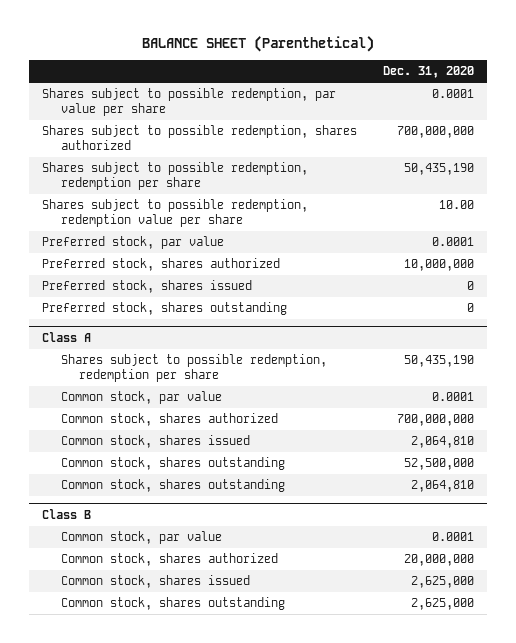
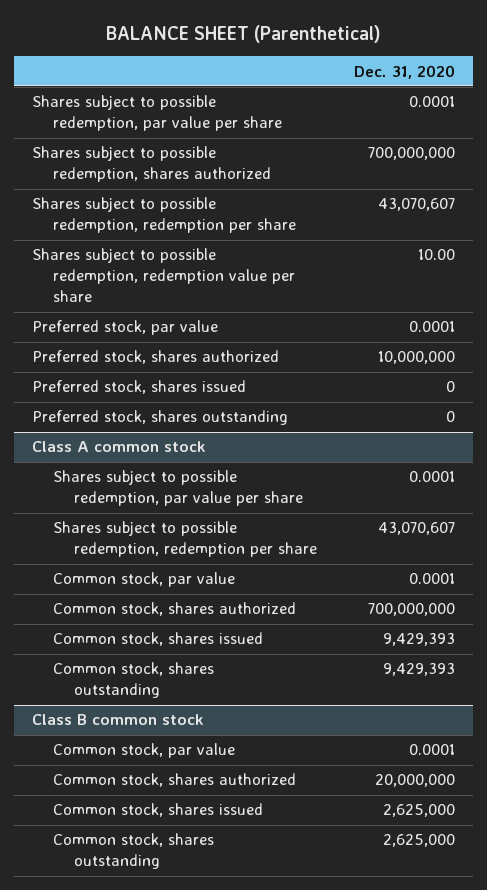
[403,163,474,176] 50,435,190 -> [378,198,456,212] 43,070,607
[42,331,92,342] Class A -> [32,441,207,453] Class A common stock
none -> [53,470,304,507] Shares subject to possible redemption, par value per share
[403,355,474,368] 50,435,190 -> [378,522,456,536] 43,070,607
[60,479,285,493] Common stock, shares outstanding -> none
[410,436,474,449] 2,064,810 -> [383,633,456,647] 9,429,393
[403,458,474,471] 52,500,000 -> [383,663,456,677] 9,429,393
[42,508,92,519] Class B -> [32,714,205,726] Class B common stock

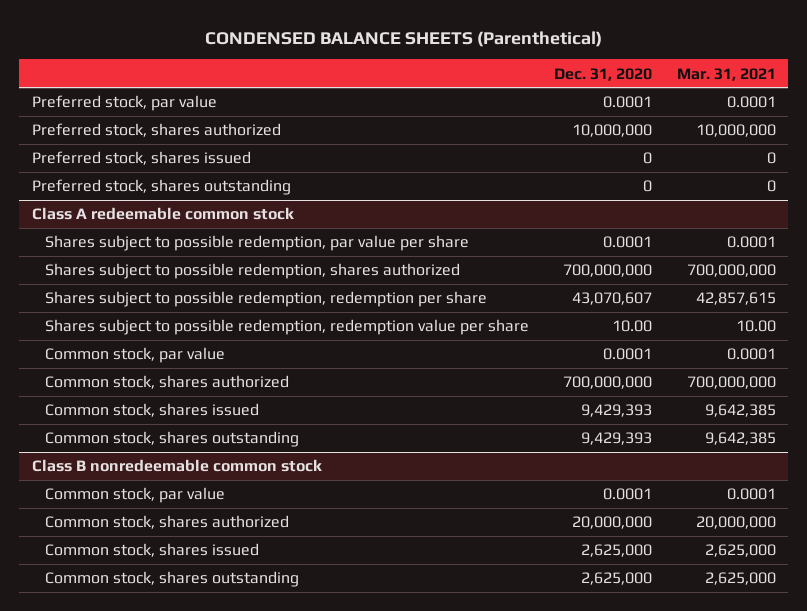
[105,24,381,43] BALANCE SHEET (Parenthetical) -> [204,30,602,47] CONDENSED BALANCE SHEETS (Parenthetical)
none -> [676,67,776,81] Mar. 31, 2021
[32,95,283,132] Shares subject to possible redemption, par value per share -> none
[32,146,272,183] Shares subject to possible redemption, shares authorized -> none
[32,197,297,234] Shares subject to possible redemption, redemption per share -> none
[32,248,296,303] Shares subject to possible redemption, redemption value per share -> none
[32,441,207,453] Class A common stock -> [31,207,294,221] Class A redeemable common stock
none -> [44,263,460,280] Shares subject to possible redemption, shares authorized
none -> [44,319,529,336] Shares subject to possible redemption, redemption value per share
[32,714,205,726] Class B common stock -> [31,459,322,473] Class B nonredeemable common stock

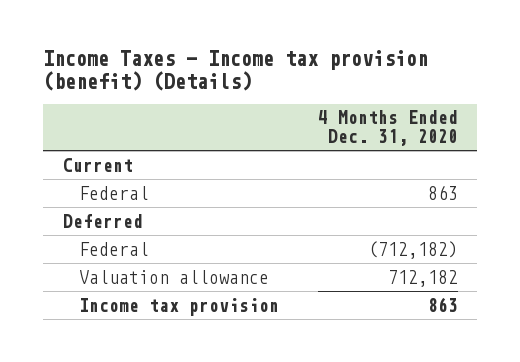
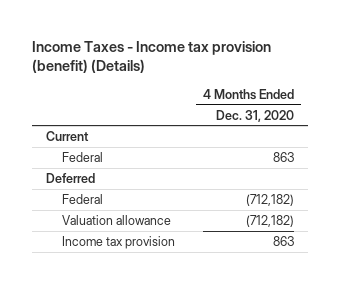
[387,269,458,287] 712,182 -> [246,214,295,227] (712,182)

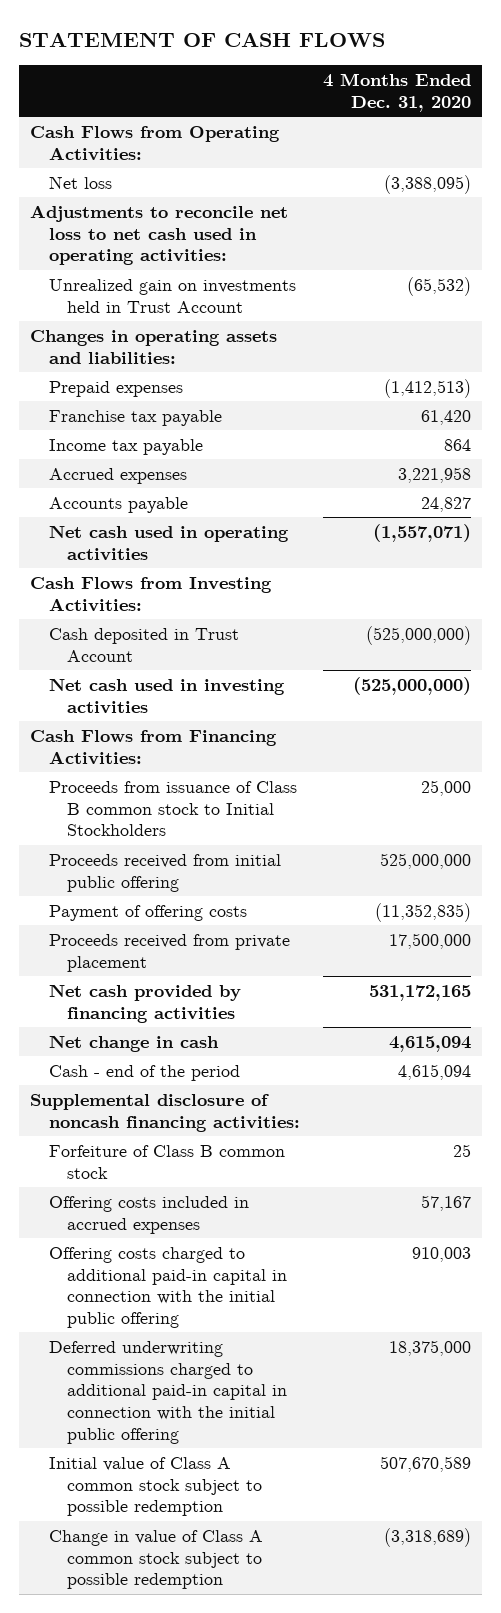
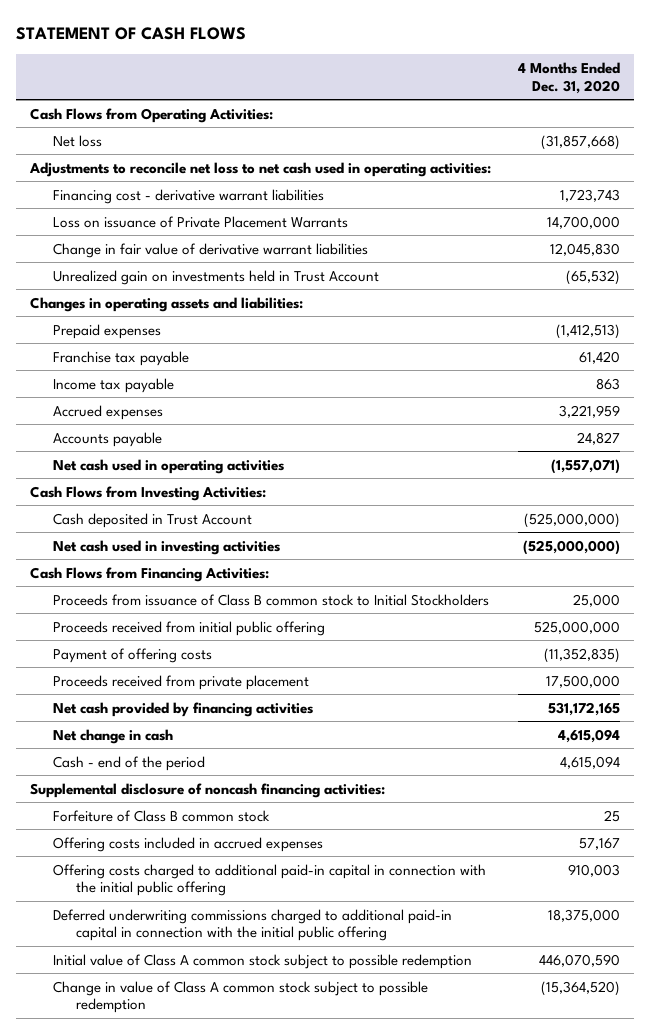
[383,174,471,194] (3,388,095) -> [541,134,621,150] (31,857,668)
none -> [52,188,324,204] Financing cost - derivative warrant liabilities
none -> [52,215,348,228] Loss on issuance of Private Placement Warrants
none -> [52,242,368,258] Change in fair value of derivative warrant liabilities
[443,438,471,451] 864 -> [596,377,621,390] 863
[397,466,471,483] 3,221,958 -> [559,404,621,418] 3,221,959
[379,1455,471,1472] 507,670,589 -> [539,953,621,967] 446,070,590
[383,1527,471,1547] (3,318,689) -> [541,980,621,996] (15,364,520)

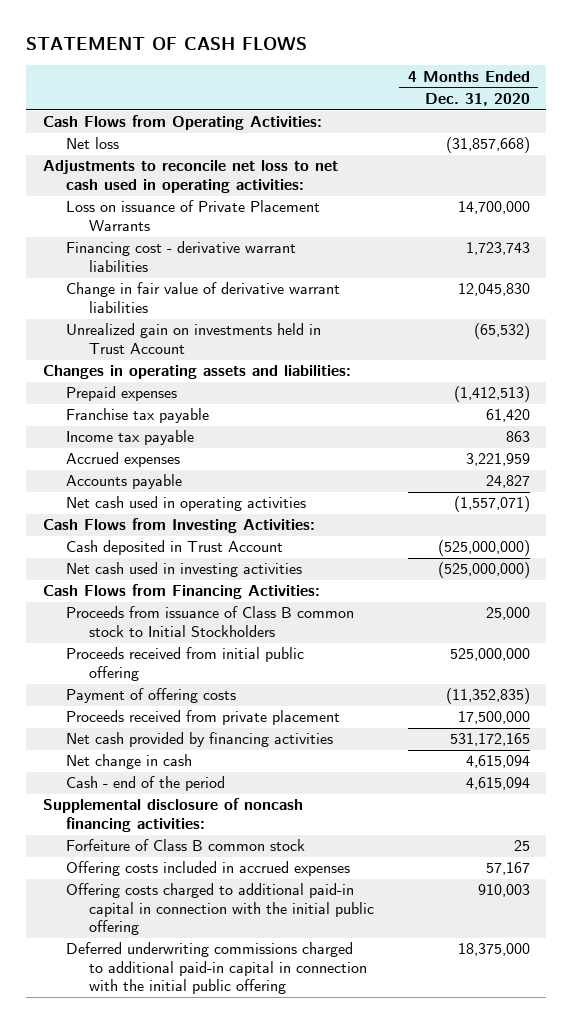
[52,188,324,204] Financing cost - derivative warrant liabilities -> [66,241,297,272] Financing cost - derivative warrant liabilities
[52,953,472,969] Initial value of Class A common stock subject to possible redemption -> none
[52,980,428,1014] Change in value of Class A common stock subject to possible redemption -> none

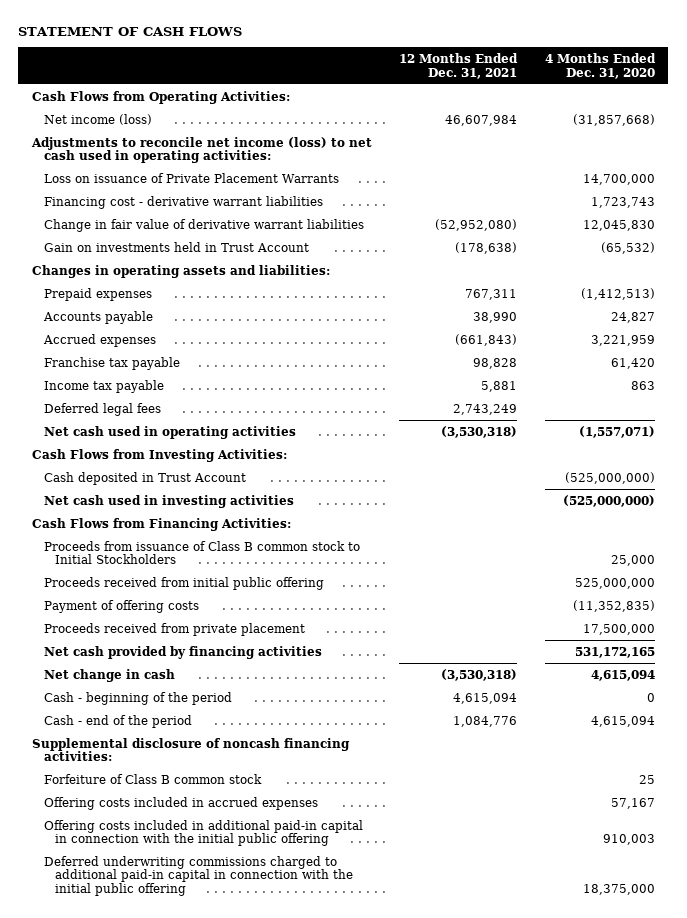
none -> [399,52,519,79] 12 Months Ended Dec. 31, 2021
[66,137,120,150] Net loss -> [43,113,152,125] Net income (loss)
[43,160,339,193] Adjustments to reconcile net loss to net cash used in operating activities: -> [30,136,372,164] Adjustments to reconcile net income (loss) to net cash used in operating activities:
[66,323,322,354] Unrealized gain on investments held in Trust Account -> [43,241,309,252] Gain on investments held in Trust Account
[66,474,183,490] Accounts payable -> [42,310,153,324] Accounts payable
[66,452,181,468] Accrued expenses -> [42,333,156,347] Accrued expenses
none -> [43,402,161,416] Deferred legal fees
none -> [43,691,232,705] Cash - beginning of the period
[66,883,375,936] Offering costs charged to additional paid-in capital in connection with the initial public offering -> [43,819,363,847] Offering costs included in additional paid-in capital in connection with the initial public offering

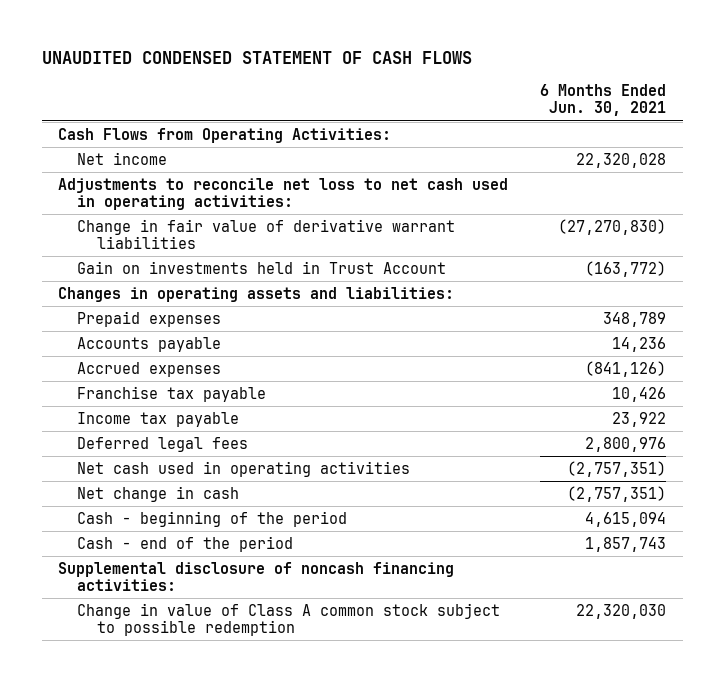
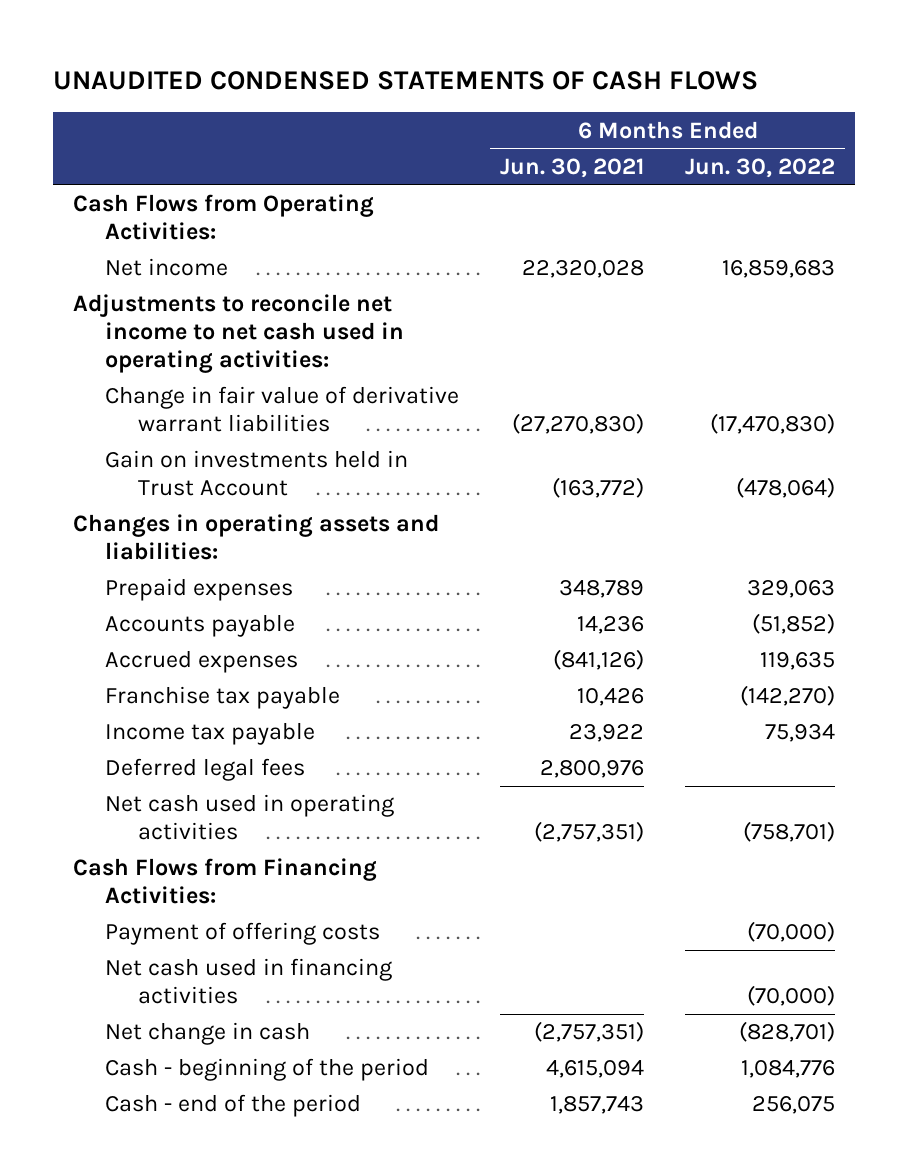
[41,50,472,64] UNAUDITED CONDENSED STATEMENT OF CASH FLOWS -> [52,70,758,90] UNAUDITED CONDENSED STATEMENTS OF CASH FLOWS
none -> [684,157,835,178] Jun. 30, 2022
[57,177,508,211] Adjustments to reconcile net loss to net cash used in operating activities: -> [72,294,405,374] Adjustments to reconcile net income to net cash used in operating activities:
none -> [72,858,377,905] Cash Flows from Financing Activities:
none -> [105,922,381,946] Payment of offering costs
none -> [105,958,393,1005] Net cash used in financing activities
[57,561,454,592] Supplemental disclosure of noncash financing activities: -> none
[77,602,501,637] Change in value of Class A common stock subject to possible redemption -> none

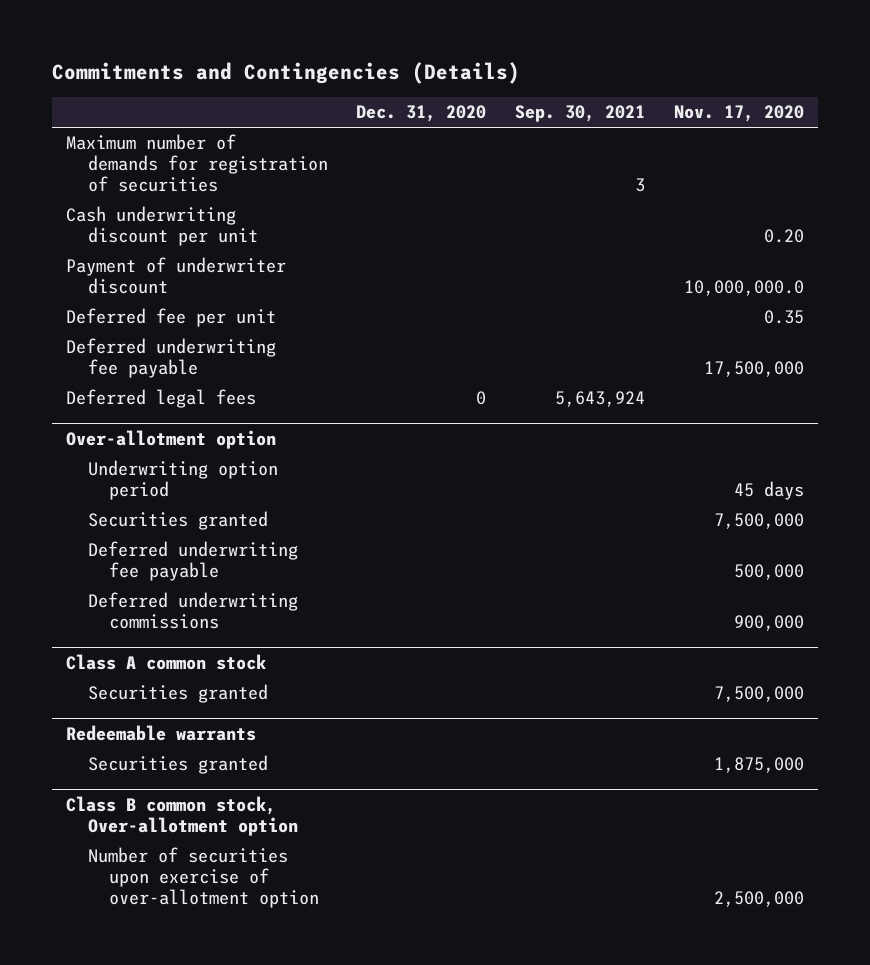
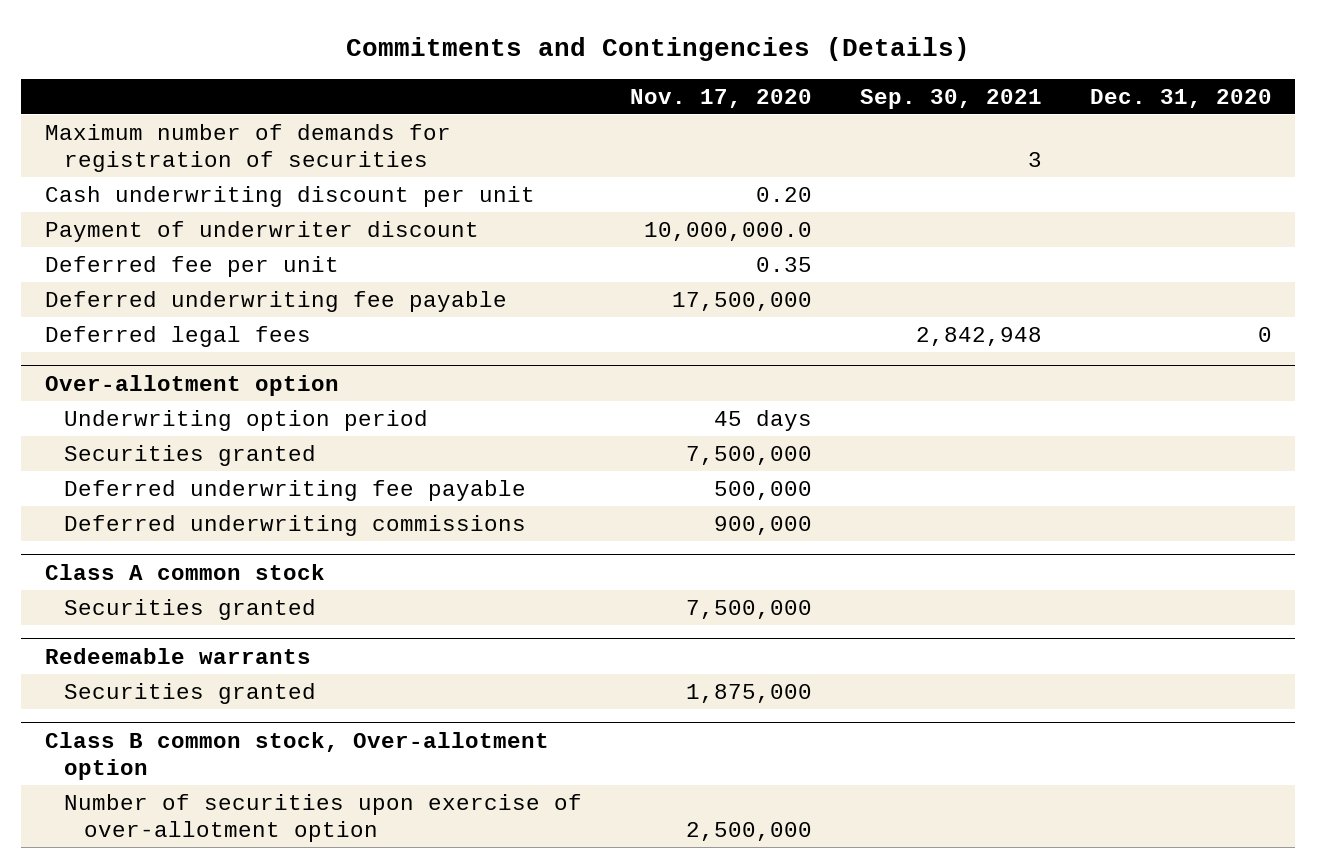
[554,391,645,408] 5,643,924 -> [915,326,1042,346] 2,842,948

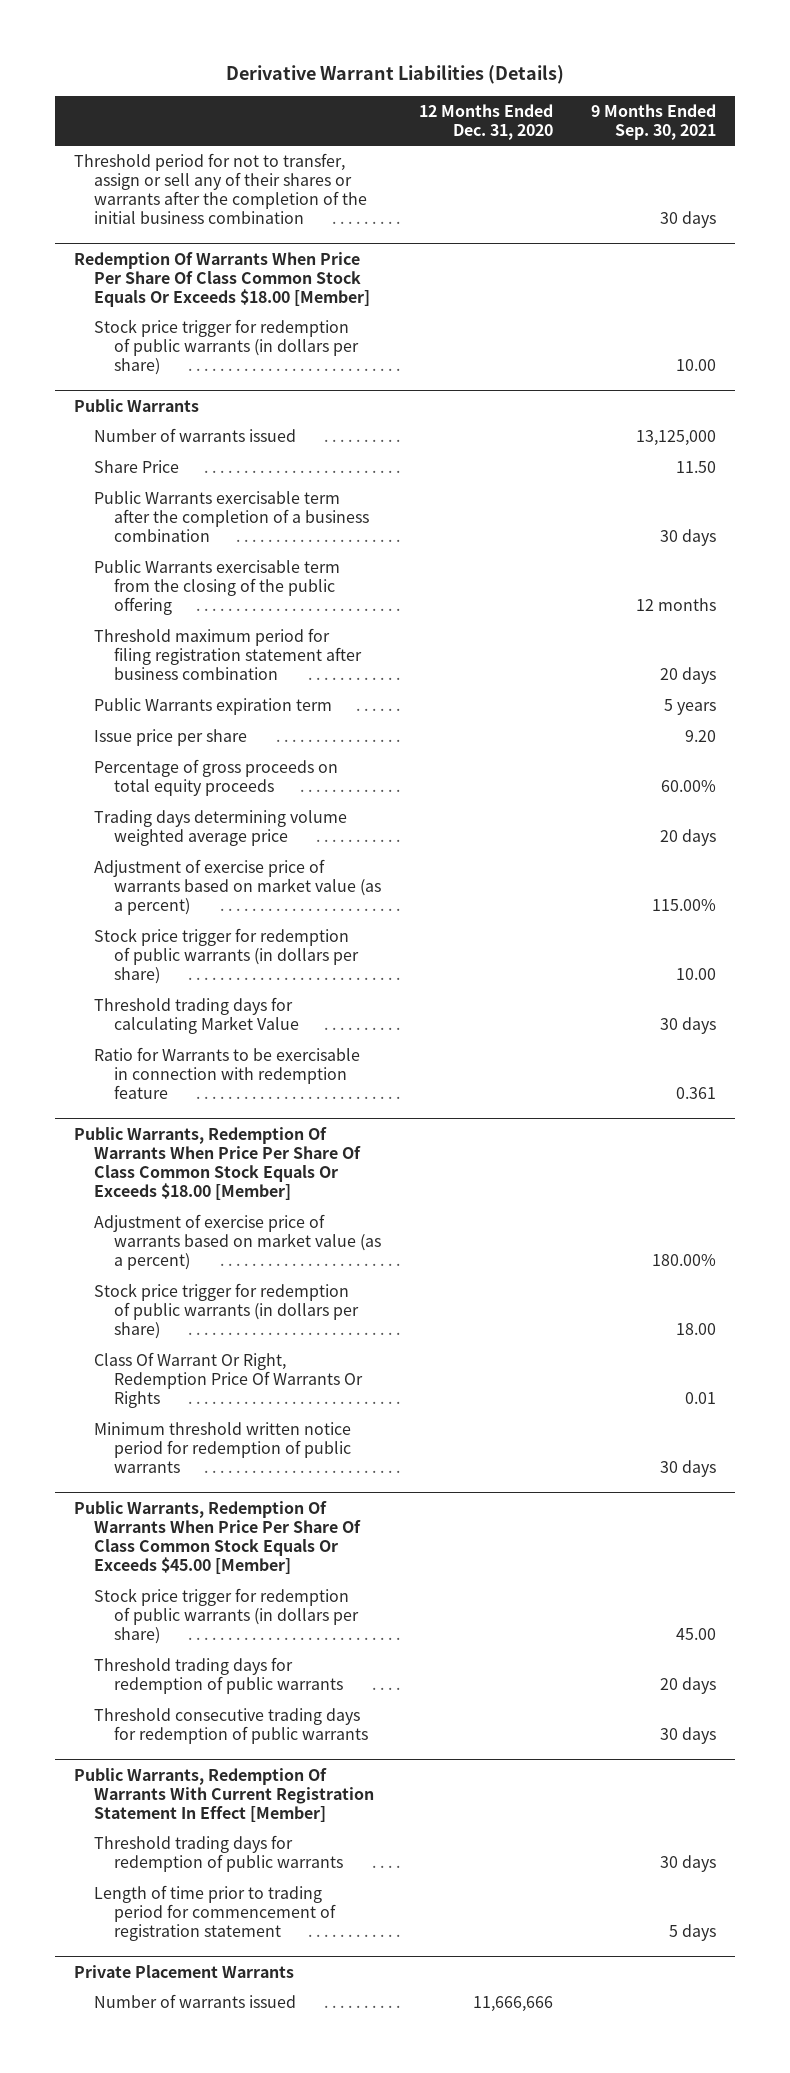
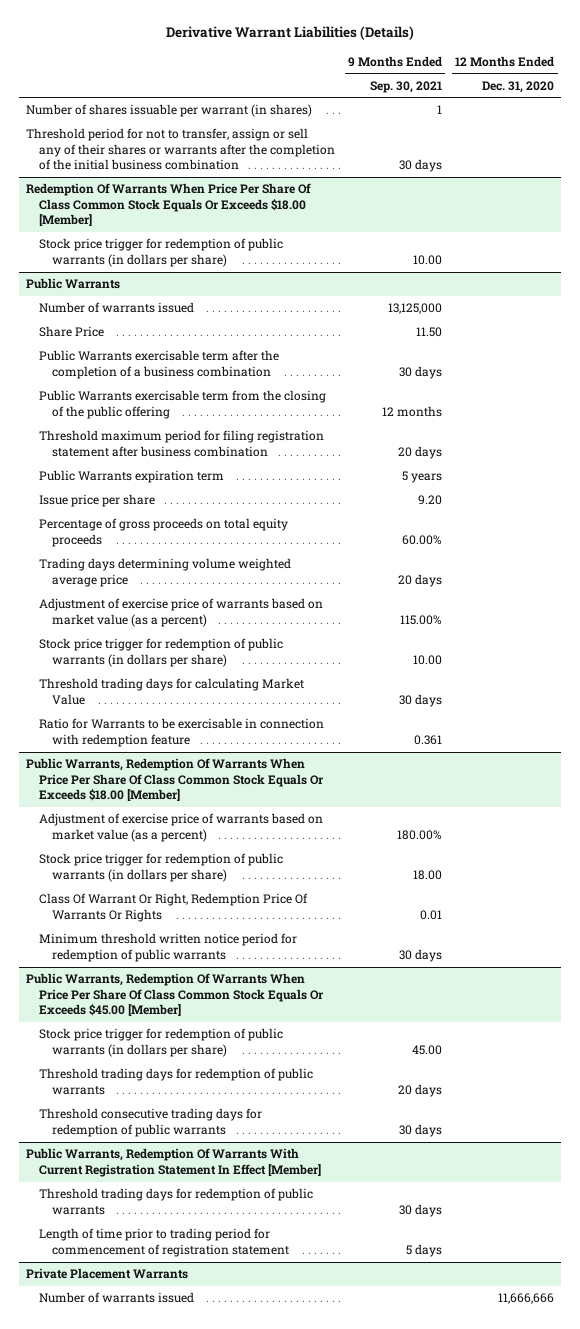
none -> [25,104,312,118] Number of shares issuable per warrant (in shares)

